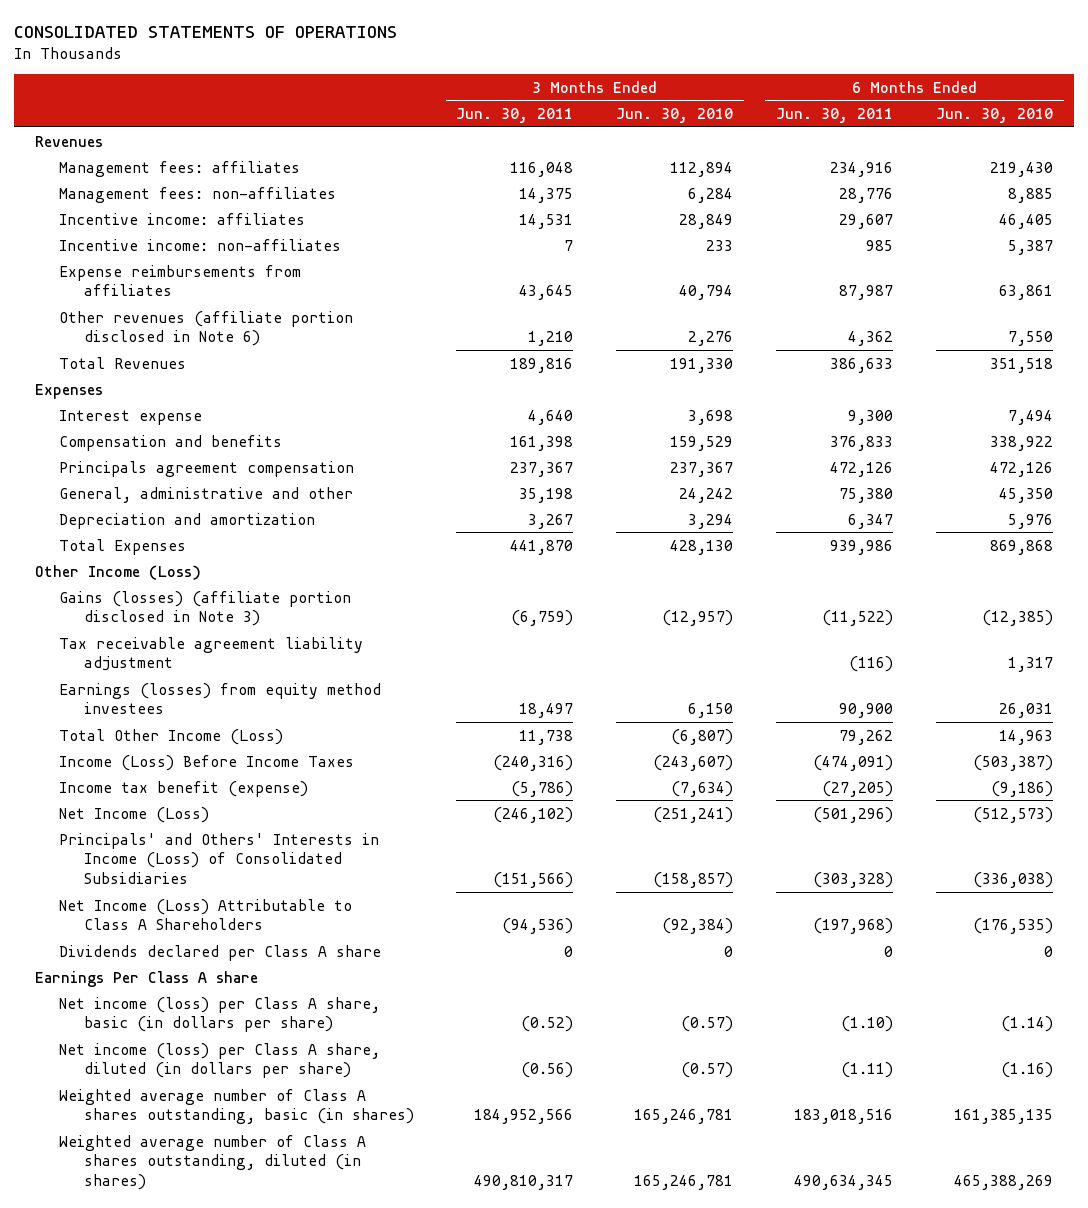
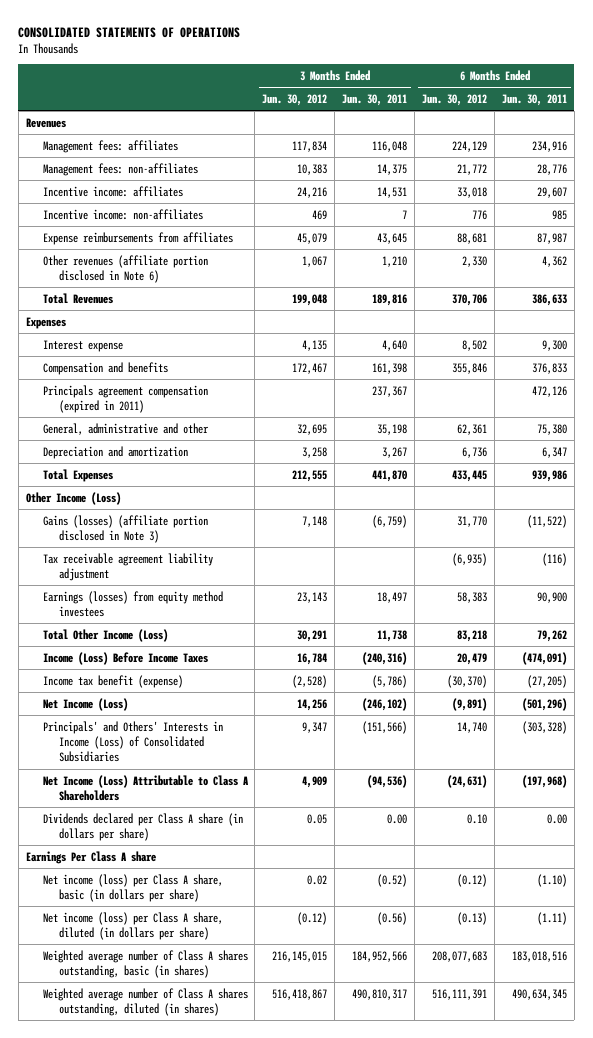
[616,107,734,123] Jun. 30, 2010 -> none
[935,107,1053,123] Jun. 30, 2010 -> none
none -> [262,93,328,106] Jun. 30, 2012
none -> [422,93,488,106] Jun. 30, 2012
[59,460,355,477] Principals agreement compensation -> [42,384,208,413] Principals agreement compensation (expired in 2011)
[59,944,382,961] Dividends declared per Class A share -> [42,812,243,841] Dividends declared per Class A share (in dollars per share)
[564,945,574,957] 0 -> [387,813,408,824] 0.00
[884,945,894,957] 0 -> [546,813,567,824] 0.00

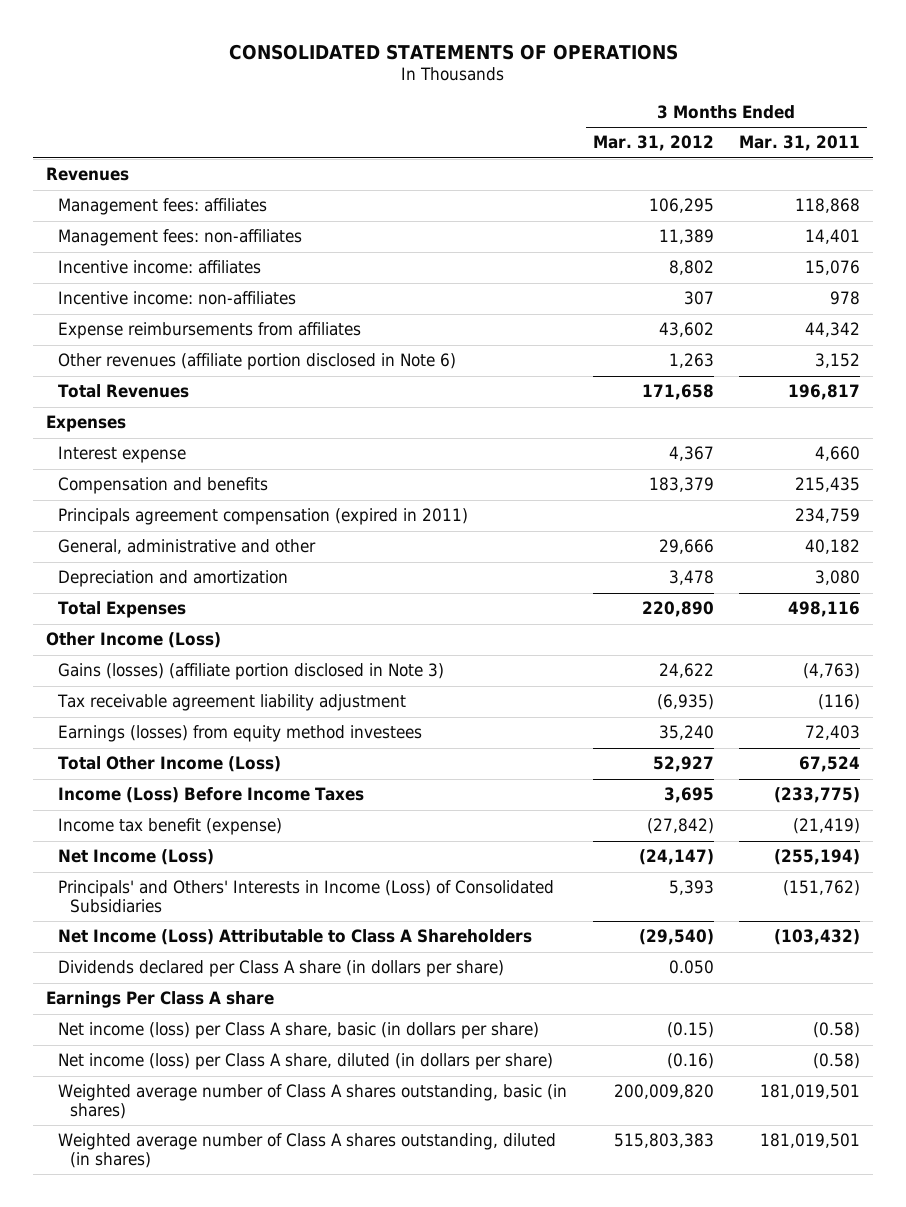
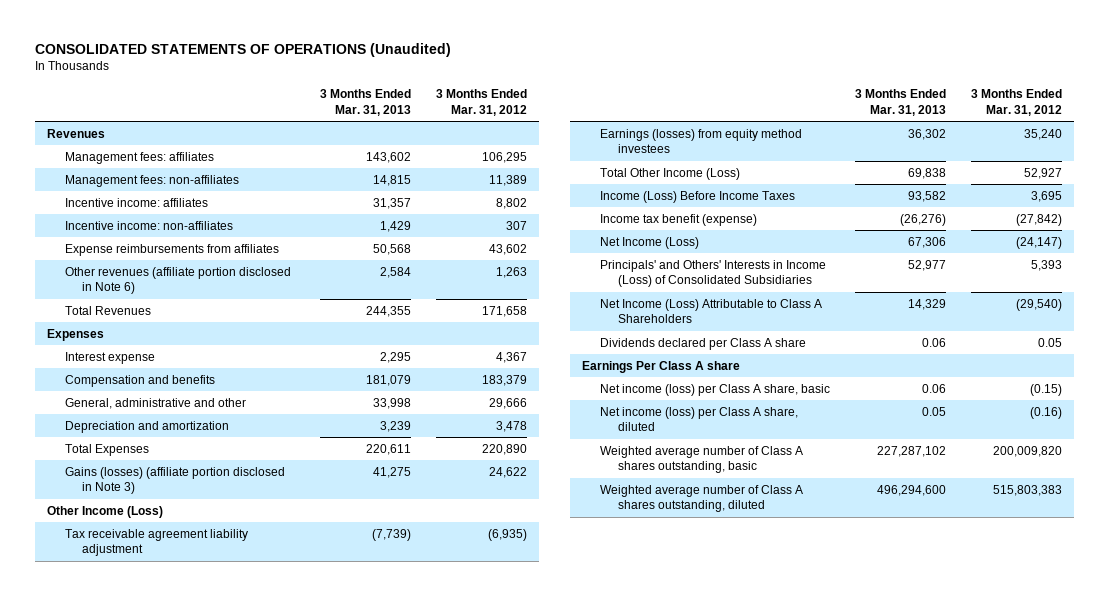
[229,43,679,60] CONSOLIDATED STATEMENTS OF OPERATIONS -> [34,42,451,57] CONSOLIDATED STATEMENTS OF OPERATIONS (Unaudited)
[739,135,861,152] Mar. 31, 2011 -> none
none -> [319,89,411,116] 3 Months Ended Mar. 31, 2013
[58,508,469,526] Principals agreement compensation (expired in 2011) -> none
[46,632,222,649] Other Income (Loss) -> [47,505,164,518] Other Income (Loss)
[58,960,505,978] Dividends declared per Class A share (in dollars per share) -> [599,337,806,350] Dividends declared per Class A share
[668,960,714,975] 0.050 -> [1037,337,1062,347] 0.05
[58,1022,540,1040] Net income (loss) per Class A share, basic (in dollars per share) -> [599,383,830,396] Net income (loss) per Class A share, basic
[58,1053,554,1071] Net income (loss) per Class A share, diluted (in dollars per share) -> [599,406,798,432] Net income (loss) per Class A share, diluted
[58,1084,568,1119] Weighted average number of Class A shares outstanding, basic (in shares) -> [599,445,803,474] Weighted average number of Class A shares outstanding, basic
[58,1133,557,1168] Weighted average number of Class A shares outstanding, diluted (in shares) -> [599,484,803,513] Weighted average number of Class A shares outstanding, diluted

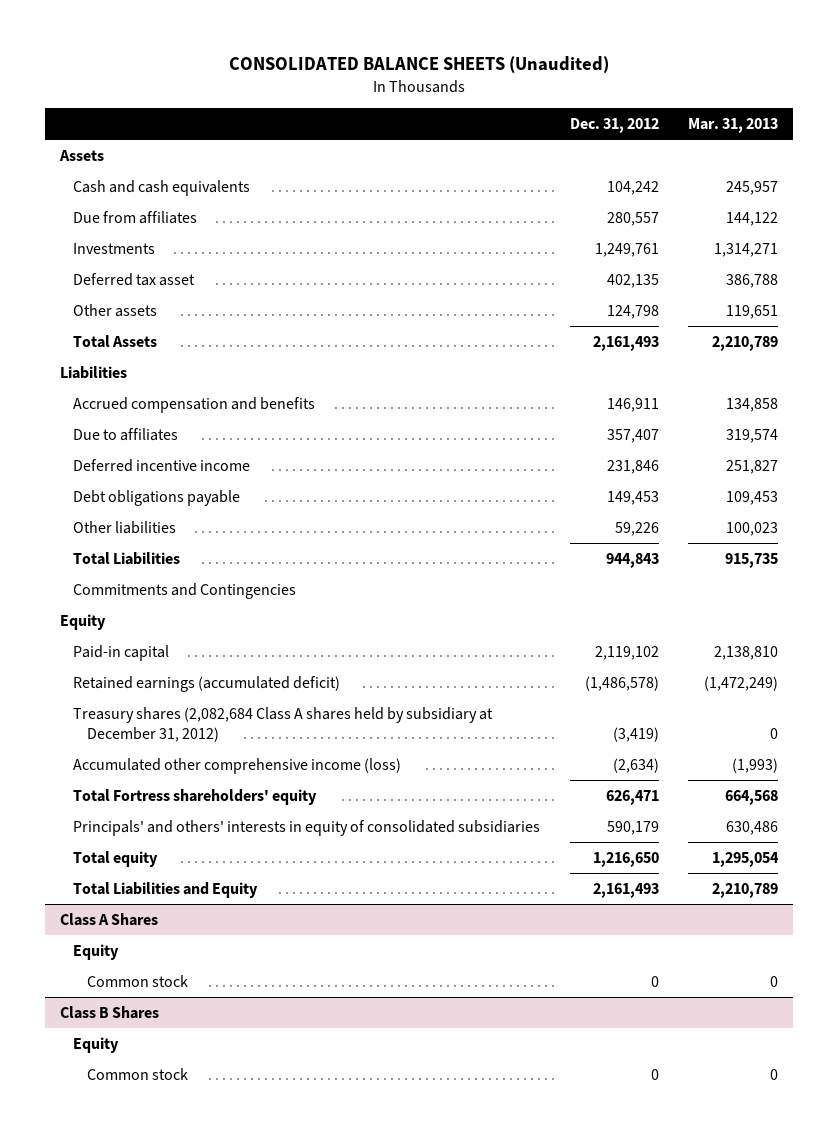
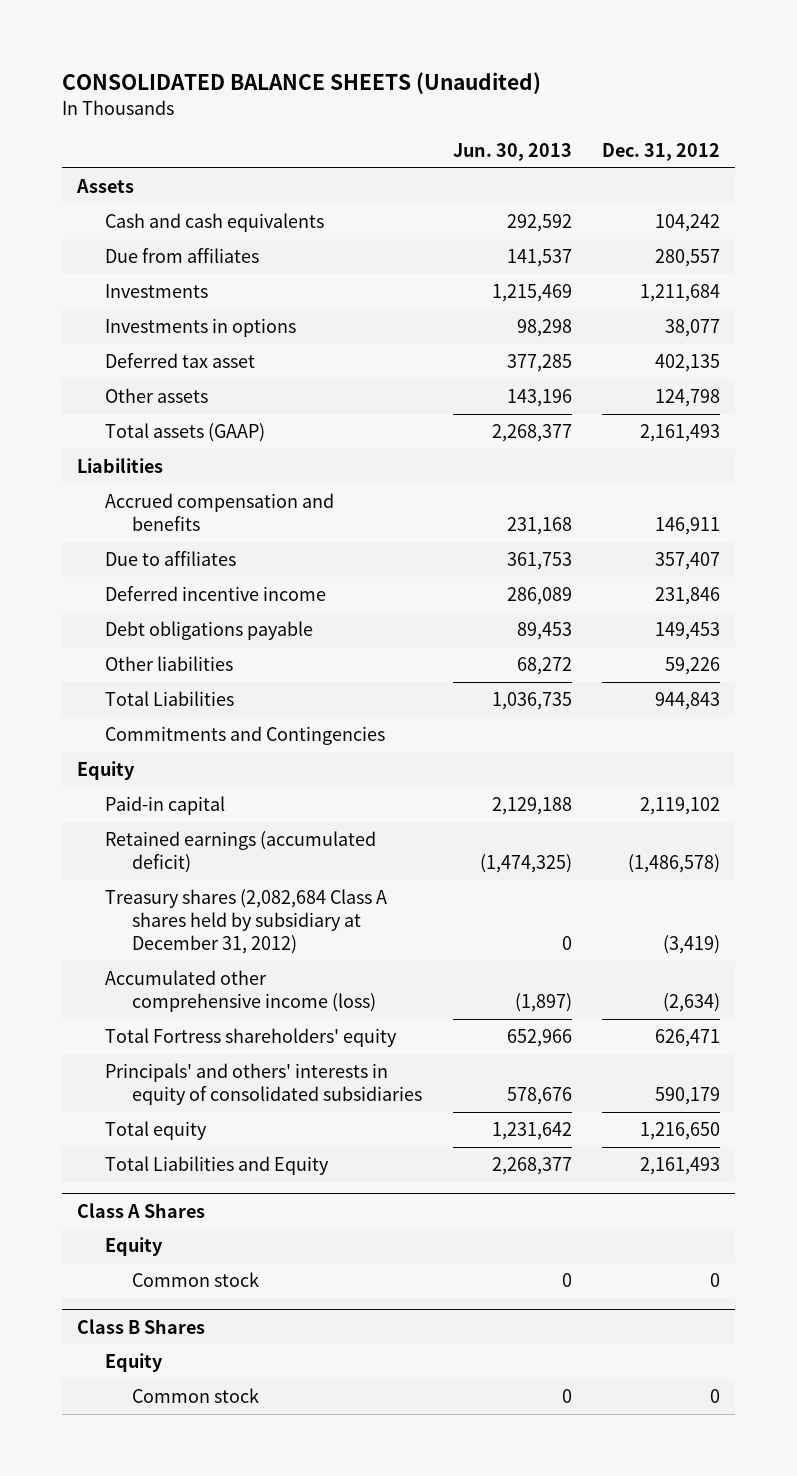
[688,118,779,134] Mar. 31, 2013 -> none
none -> [452,142,572,161] Jun. 30, 2013
[594,242,659,257] 1,249,761 -> [640,283,721,302] 1,211,684
none -> [104,317,296,337] Investments in options
[73,334,158,348] Total Assets -> [104,422,265,442] Total assets (GAAP)

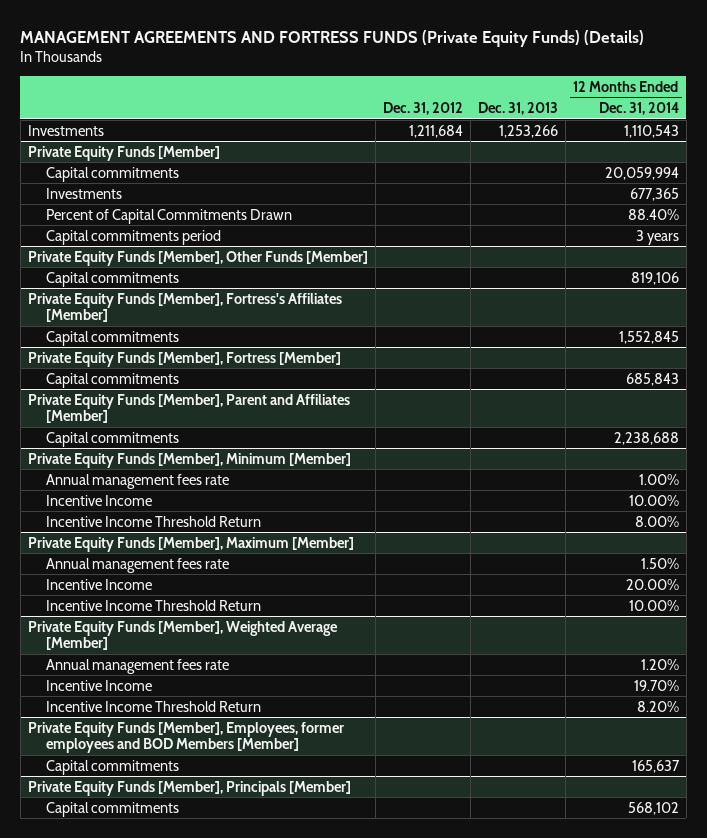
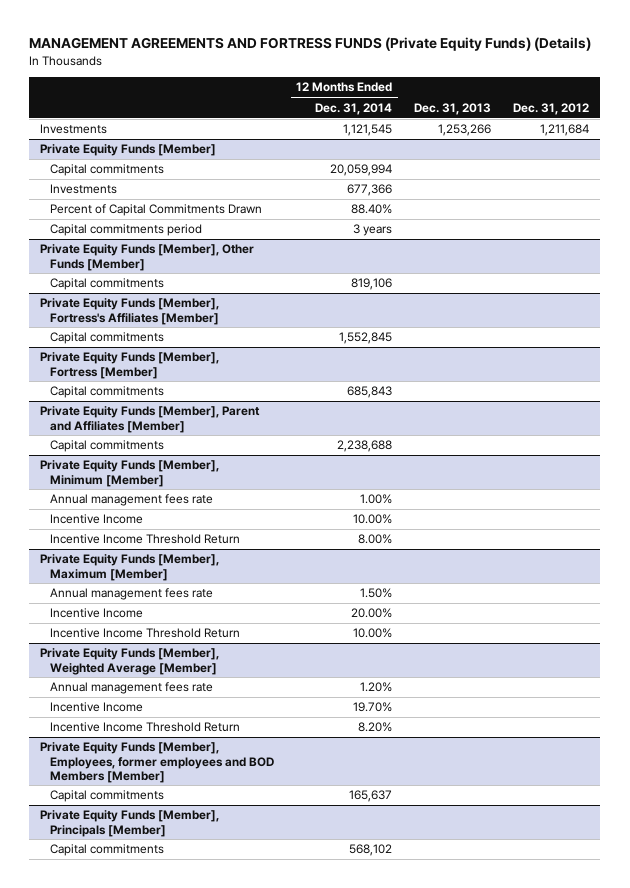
[623,124,679,138] 1,110,543 -> [343,124,393,137] 1,121,545
[629,187,679,201] 677,365 -> [347,184,393,197] 677,366

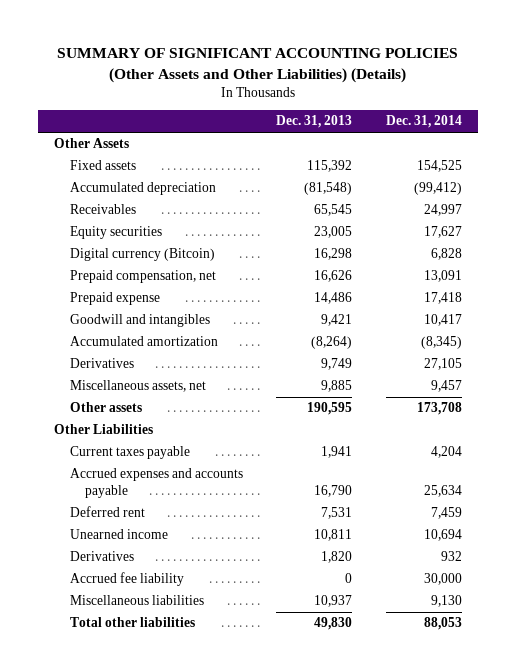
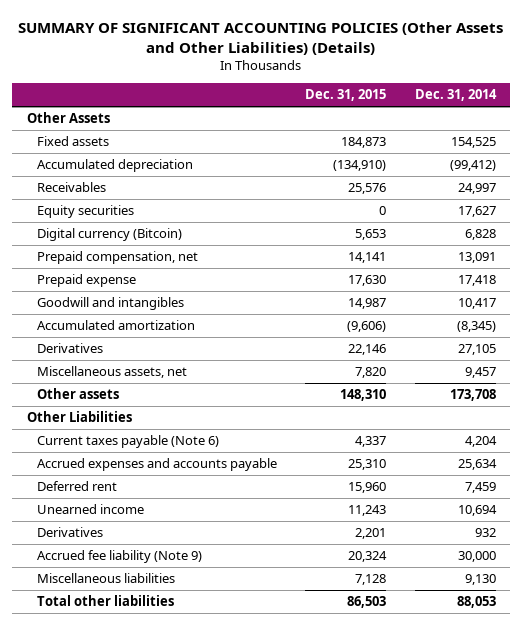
[276,115,353,129] Dec. 31, 2013 -> none
none -> [305,89,387,102] Dec. 31, 2015
[69,446,190,460] Current taxes payable -> [36,435,219,449] Current taxes payable (Note 6)
[69,572,184,587] Accrued fee liability -> [36,550,202,564] Accrued fee liability (Note 9)

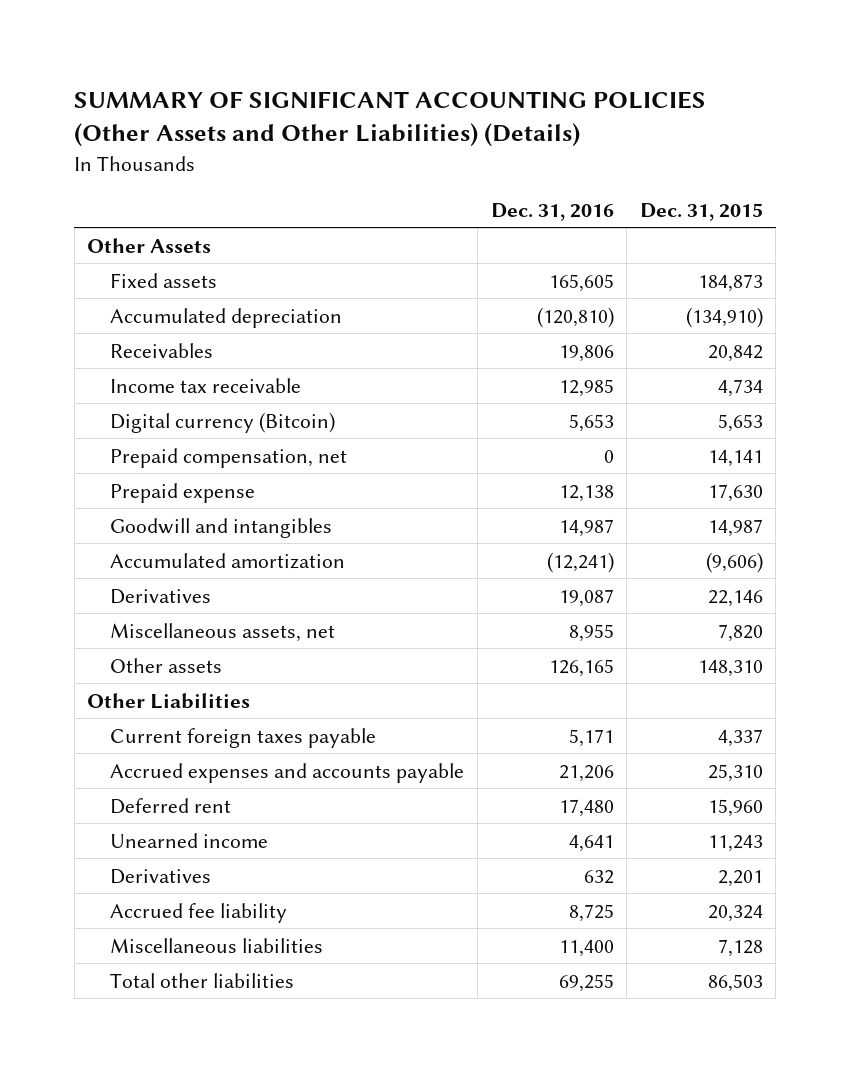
[414,89,497,102] Dec. 31, 2014 -> none
none -> [490,202,614,221] Dec. 31, 2016
[36,205,134,219] Equity securities -> none
[348,183,387,195] 25,576 -> [707,344,763,362] 20,842
none -> [110,377,302,393] Income tax receivable
[36,435,219,449] Current taxes payable (Note 6) -> [110,727,377,748] Current foreign taxes payable
[36,550,202,564] Accrued fee liability (Note 9) -> [110,902,288,923] Accrued fee liability

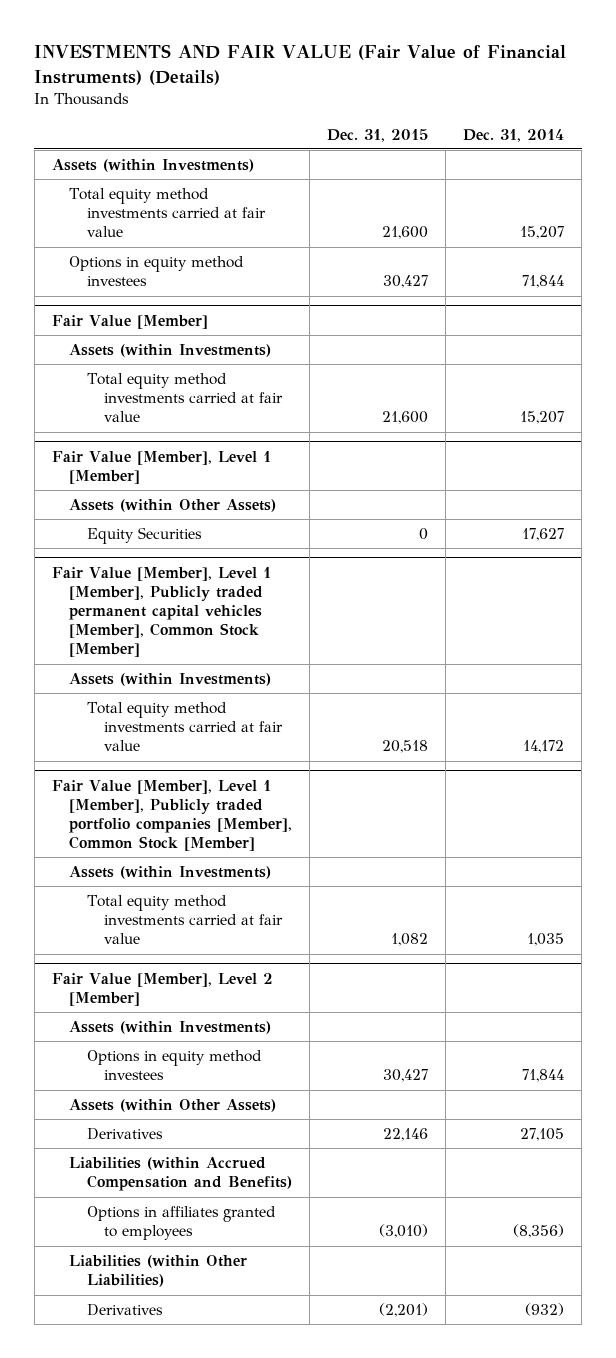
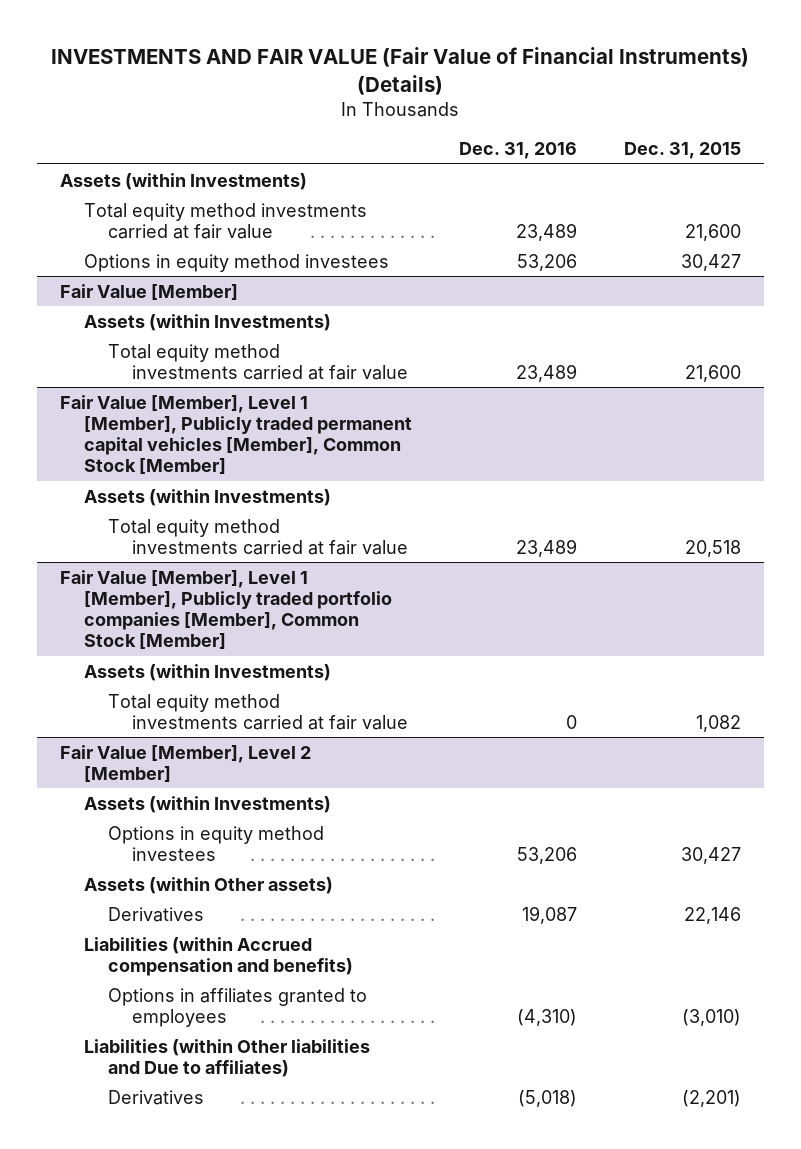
[463,128,565,142] Dec. 31, 2014 -> none
none -> [458,142,577,160] Dec. 31, 2016
[51,450,271,484] Fair Value [Member], Level 1 [Member] -> none
[69,499,277,513] Assets (within Other Assets) -> none
[86,527,202,545] Equity Securities -> none
[69,1099,277,1113] Assets (within Other Assets) -> [84,876,334,894] Assets (within Other assets)
[69,1157,292,1192] Liabilities (within Accrued Compensation and Benefits) -> [84,936,353,976] Liabilities (within Accrued compensation and benefits)
[69,1255,248,1288] Liabilities (within Other Liabilities) -> [84,1038,371,1077] Liabilities (within Other liabilities and Due to affiliates)

